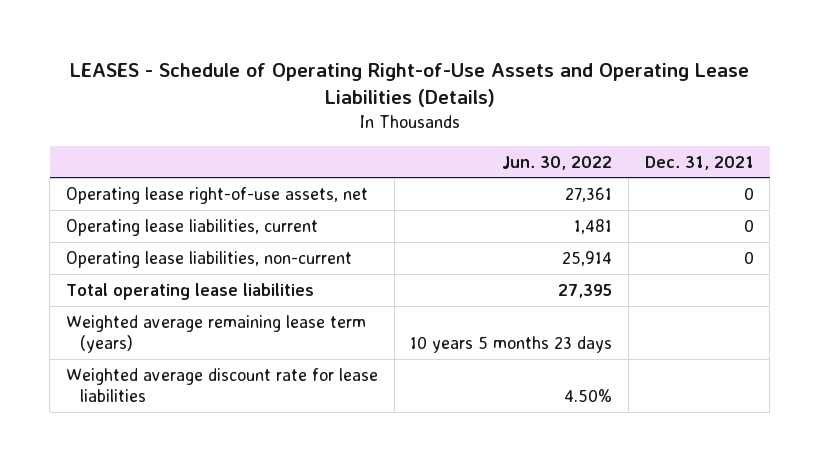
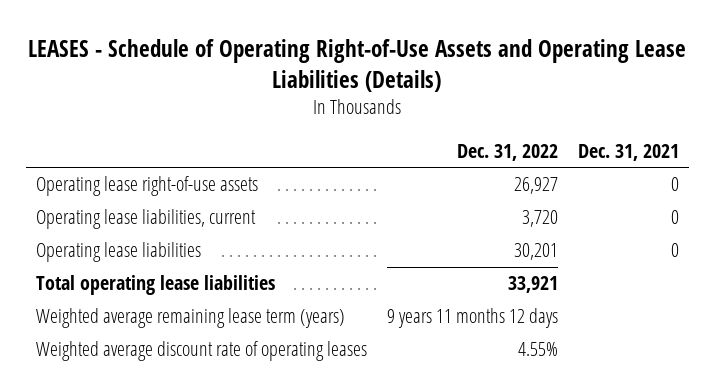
[502,155,613,170] Jun. 30, 2022 -> none
none -> [456,143,558,161] Dec. 31, 2022
[65,186,368,204] Operating lease right-of-use assets, net -> [35,176,258,197] Operating lease right-of-use assets
[65,250,352,268] Operating lease liabilities, non-current -> [35,242,201,263] Operating lease liabilities
[65,367,378,403] Weighted average discount rate for lease liabilities -> [35,341,367,362] Weighted average discount rate of operating leases

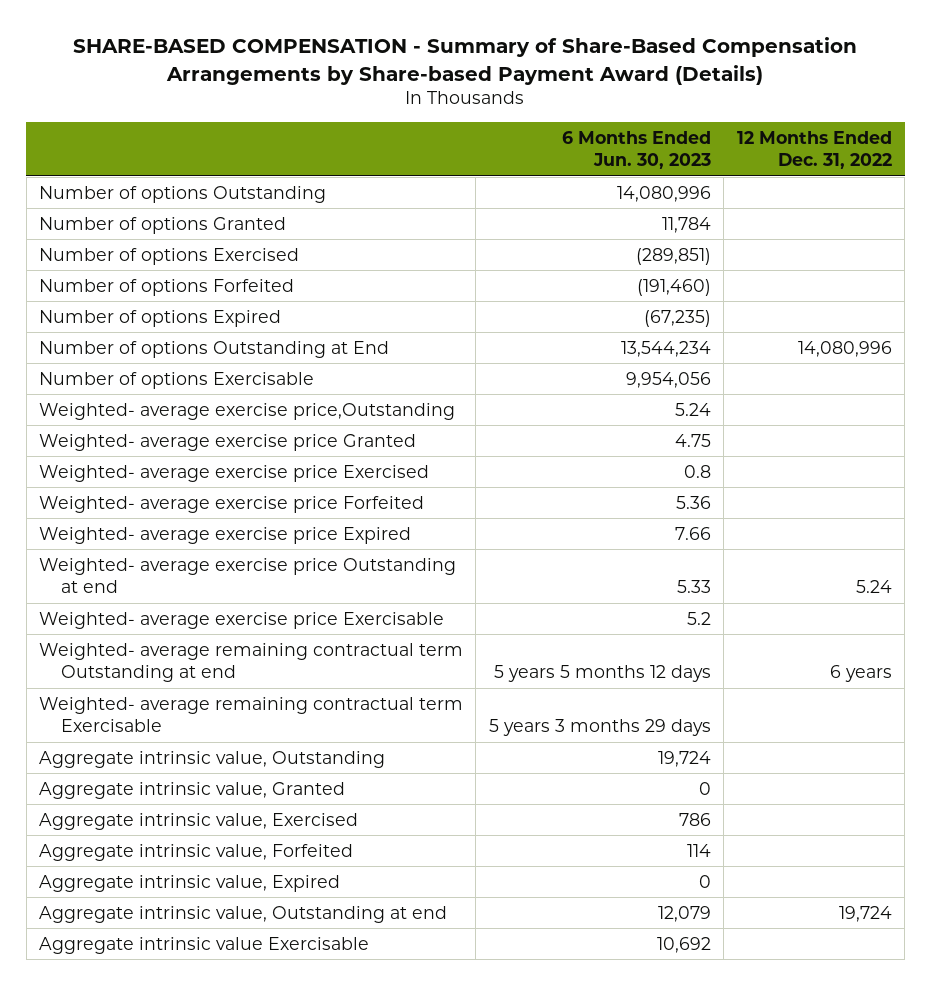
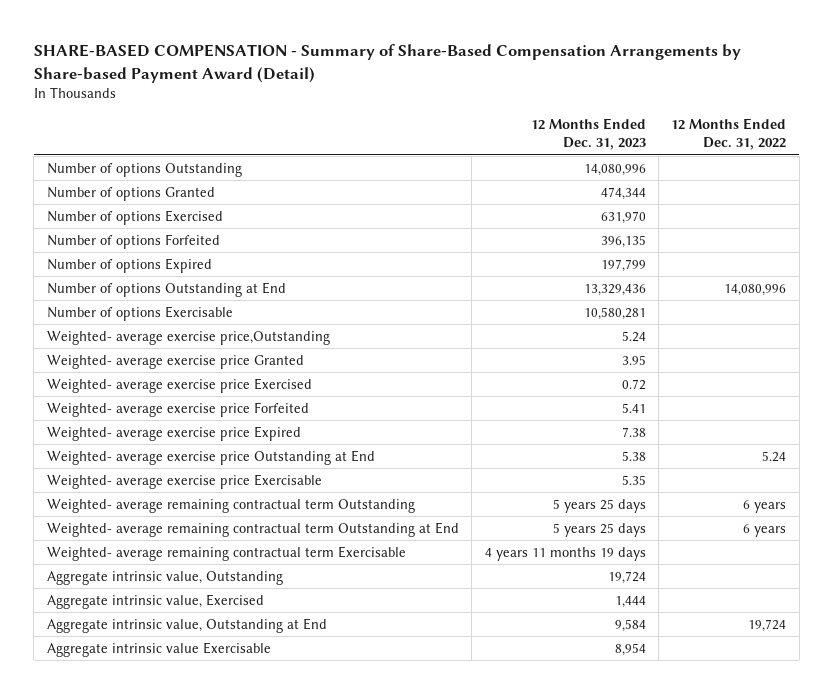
[73,37,858,85] SHARE-BASED COMPENSATION - Summary of Share-Based Compensation Arrangements by Share-based Payment Award (Details) -> [33,44,741,83] SHARE-BASED COMPENSATION - Summary of Share-Based Compensation Arrangements by Share-based Payment Award (Detail)
[561,130,711,170] 6 Months Ended Jun. 30, 2023 -> none
none -> [530,118,646,151] 12 Months Ended Dec. 31, 2023
[39,557,457,594] Weighted- average exercise price Outstanding at end -> [46,449,375,465] Weighted- average exercise price Outstanding at End
[39,642,464,683] Weighted- average remaining contractual term Outstanding at end -> [46,498,415,513] Weighted- average remaining contractual term Outstanding
none -> [46,521,459,537] Weighted- average remaining contractual term Outstanding at End
[39,781,346,799] Aggregate intrinsic value, Granted -> none
[39,843,354,861] Aggregate intrinsic value, Forfeited -> none
[39,874,341,892] Aggregate intrinsic value, Expired -> none
[39,905,448,923] Aggregate intrinsic value, Outstanding at end -> [46,617,327,633] Aggregate intrinsic value, Outstanding at End

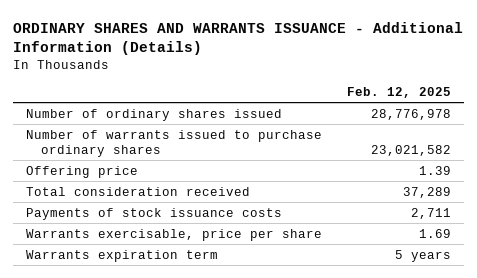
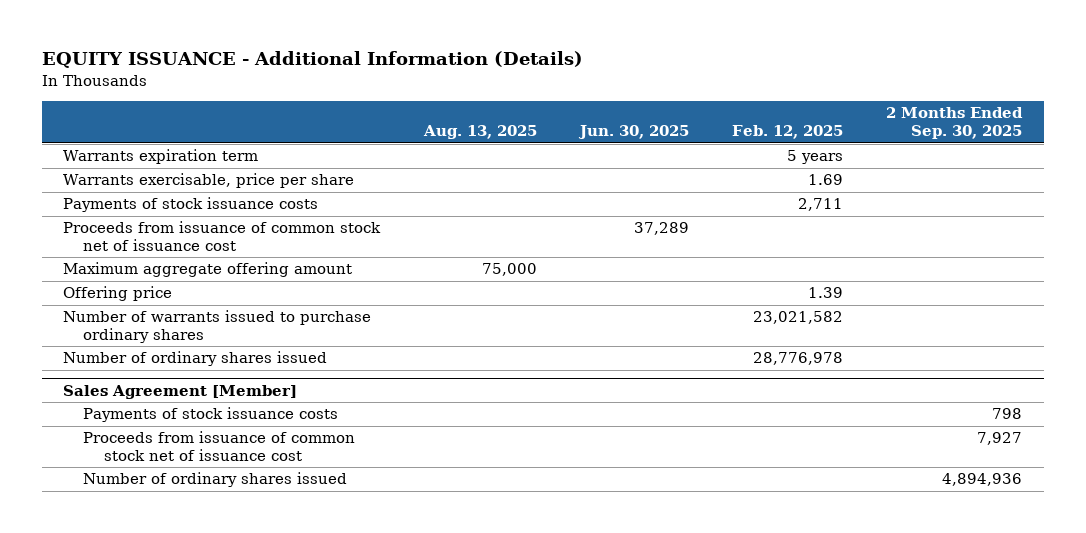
[13,21,464,56] ORDINARY SHARES AND WARRANTS ISSUANCE - Additional Information (Details) -> [41,51,583,69] EQUITY ISSUANCE - Additional Information (Details)
none -> [422,125,537,140] Aug. 13, 2025
none -> [577,125,689,140] Jun. 30, 2025
none -> [886,107,1024,140] 2 Months Ended Sep. 30, 2025
[25,186,250,196] Total consideration received -> none
[25,228,322,241] Warrants exercisable, price per share -> [63,173,355,189] Warrants exercisable, price per share
[25,207,282,220] Payments of stock issuance costs -> [63,197,319,213] Payments of stock issuance costs
none -> [63,221,382,252] Proceeds from issuance of common stock net of issuance cost
none -> [63,262,353,278] Maximum aggregate offering amount
[25,165,138,178] Offering price -> [63,286,173,302] Offering price
[25,129,322,157] Number of warrants issued to purchase ordinary shares -> [63,310,372,344] Number of warrants issued to purchase ordinary shares
[25,108,282,121] Number of ordinary shares issued -> [63,351,328,367] Number of ordinary shares issued
none -> [63,385,298,400] Sales Agreement [Member]
none -> [83,407,339,423] Payments of stock issuance costs
none -> [83,431,356,462] Proceeds from issuance of common stock net of issuance cost
none -> [83,472,348,488] Number of ordinary shares issued

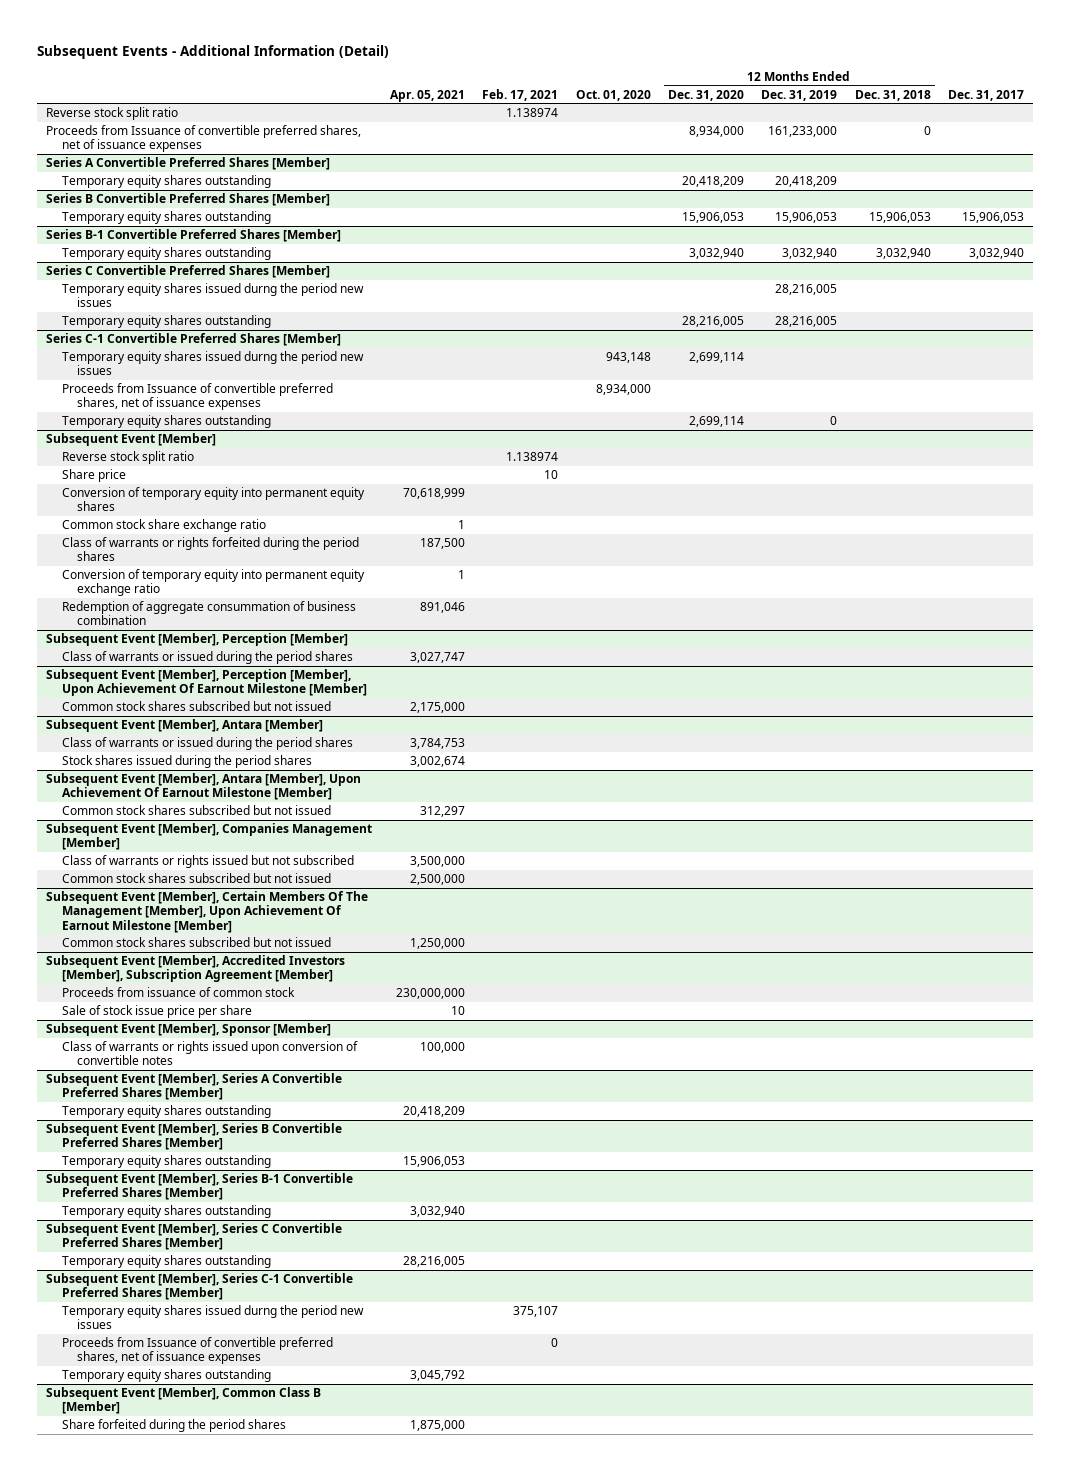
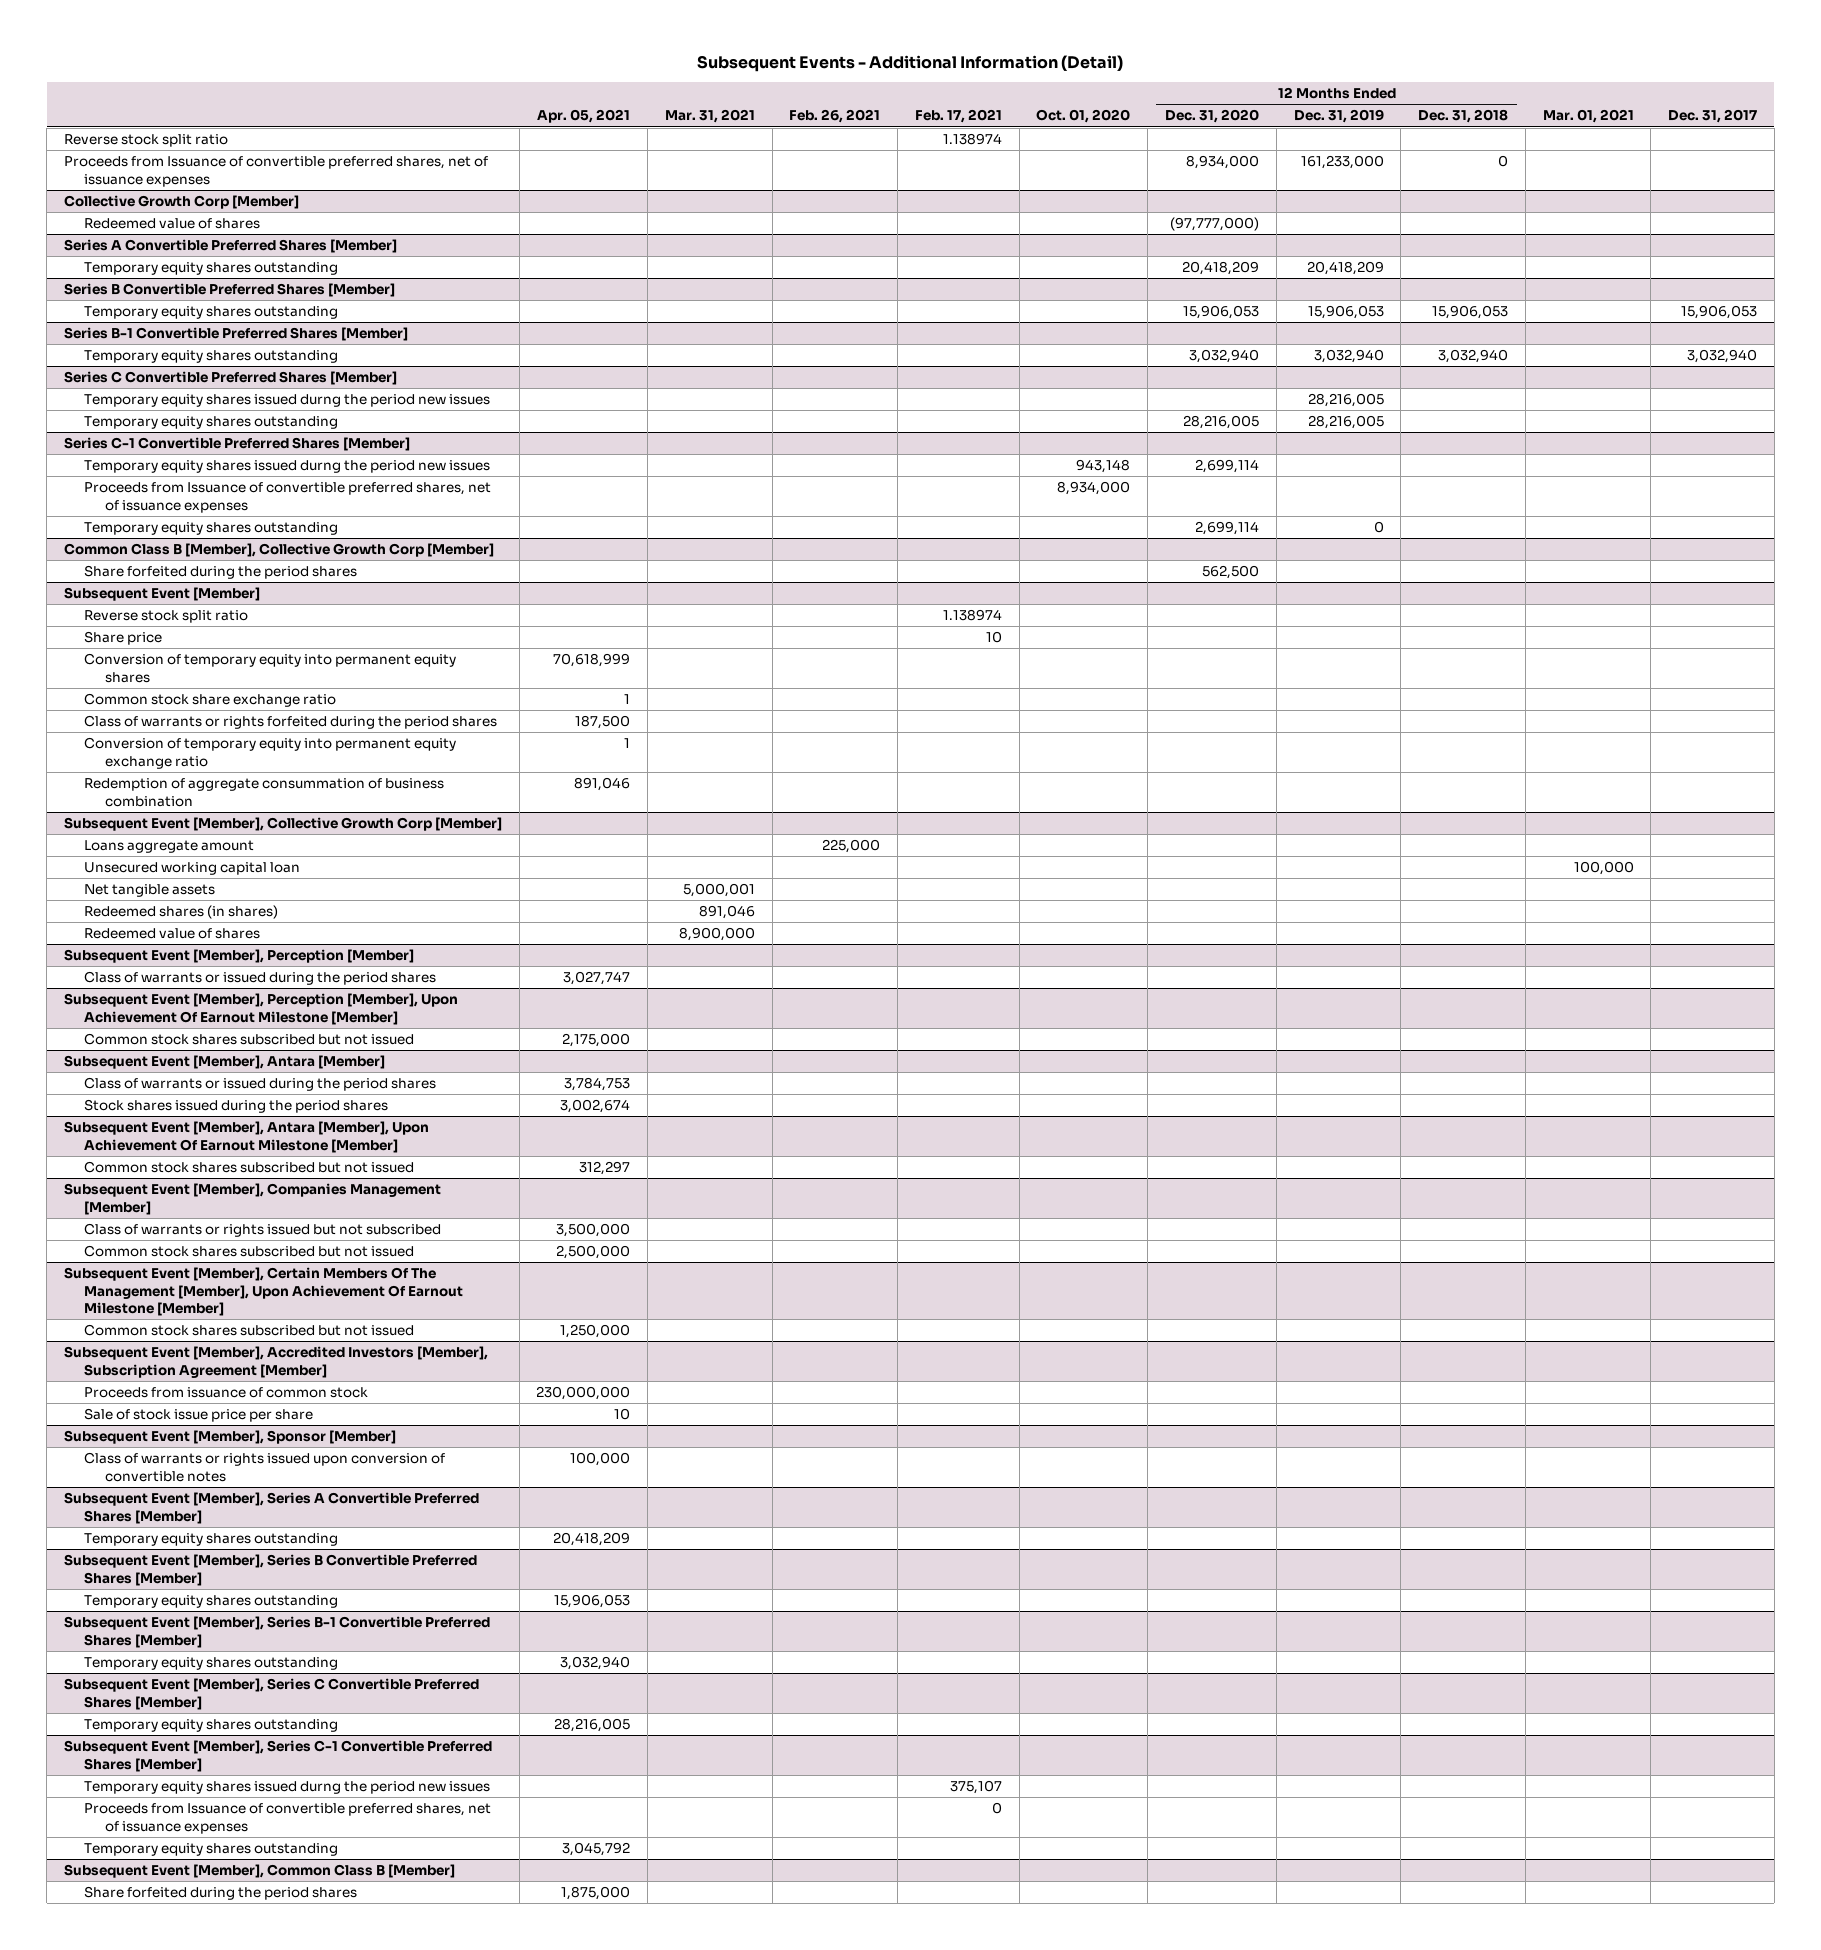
none -> [664,109,755,124] Mar. 31, 2021
none -> [789,109,881,124] Feb. 26, 2021
none -> [1542,109,1634,124] Mar. 01, 2021
none -> [63,195,299,210] Collective Growth Corp [Member]
none -> [84,218,261,230] Redeemed value of shares
none -> [63,543,494,558] Common Class B [Member], Collective Growth Corp [Member]
none -> [84,565,358,580] Share forfeited during the period shares
none -> [63,817,502,832] Subsequent Event [Member], Collective Growth Corp [Member]
none -> [84,840,255,854] Loans aggregate amount
none -> [84,862,301,876] Unsecured working capital loan
none -> [84,884,216,898] Net tangible assets
none -> [84,905,279,920] Redeemed shares (in shares)
none -> [84,928,261,940] Redeemed value of shares

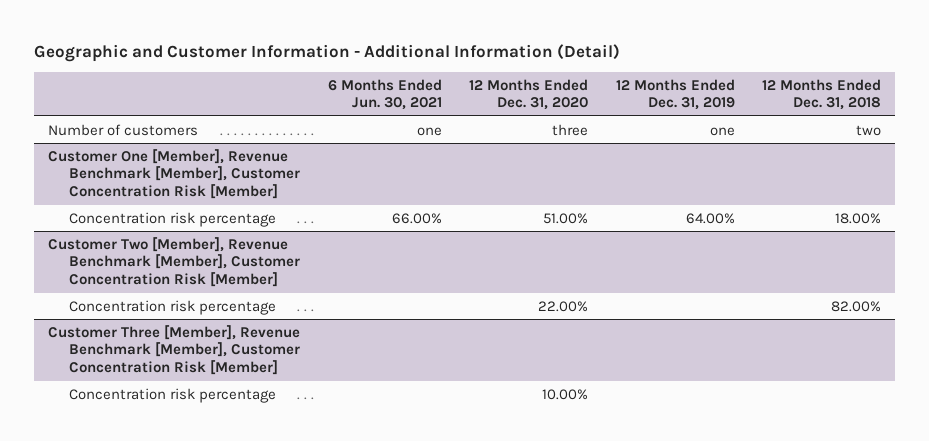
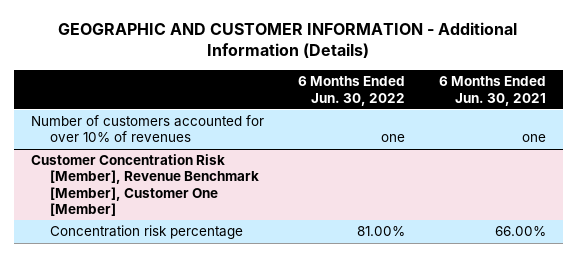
[33,43,620,62] Geographic and Customer Information - Additional Information (Detail) -> [58,22,518,59] GEOGRAPHIC AND CUSTOMER INFORMATION - Additional Information (Details)
[469,78,589,111] 12 Months Ended Dec. 31, 2020 -> none
[615,78,735,111] 12 Months Ended Dec. 31, 2019 -> none
[762,78,882,111] 12 Months Ended Dec. 31, 2018 -> none
none -> [297,76,405,106] 6 Months Ended Jun. 30, 2022
[47,123,198,136] Number of customers -> [30,115,264,143] Number of customers accounted for over 10% of revenues
[47,148,300,199] Customer One [Member], Revenue Benchmark [Member], Customer Concentration Risk [Member] -> [30,154,260,216] Customer Concentration Risk [Member], Revenue Benchmark [Member], Customer One [Member]
[47,236,300,287] Customer Two [Member], Revenue Benchmark [Member], Customer Concentration Risk [Member] -> none
[68,299,276,315] Concentration risk percentage -> none
[47,324,300,375] Customer Three [Member], Revenue Benchmark [Member], Customer Concentration Risk [Member] -> none
[68,387,276,403] Concentration risk percentage -> none

